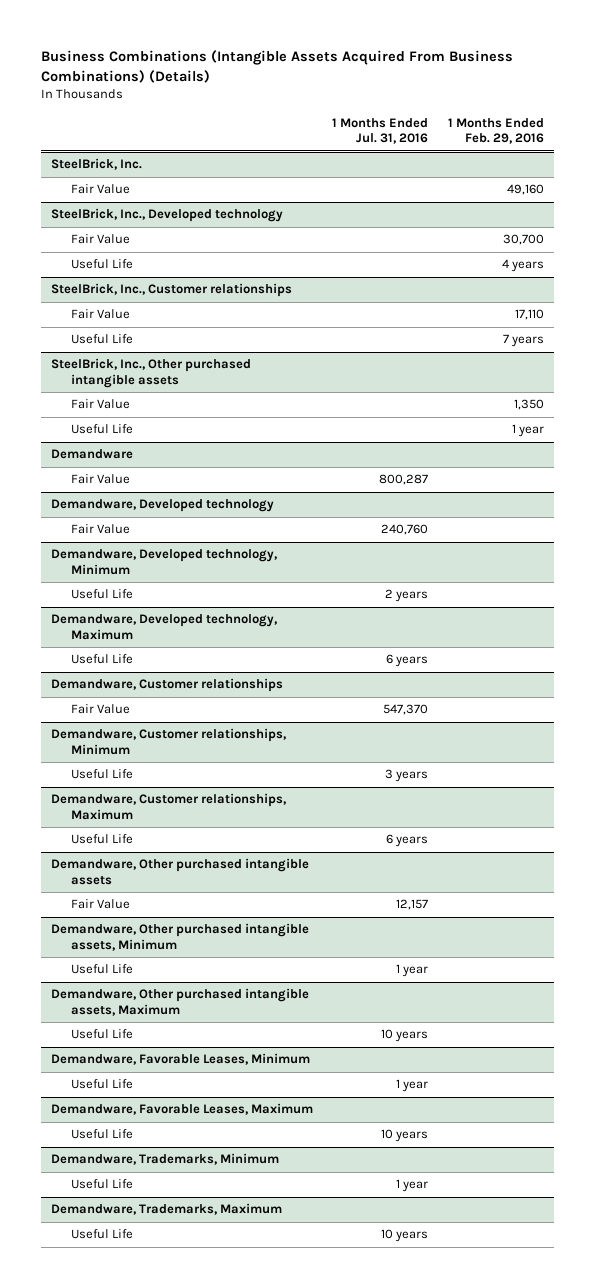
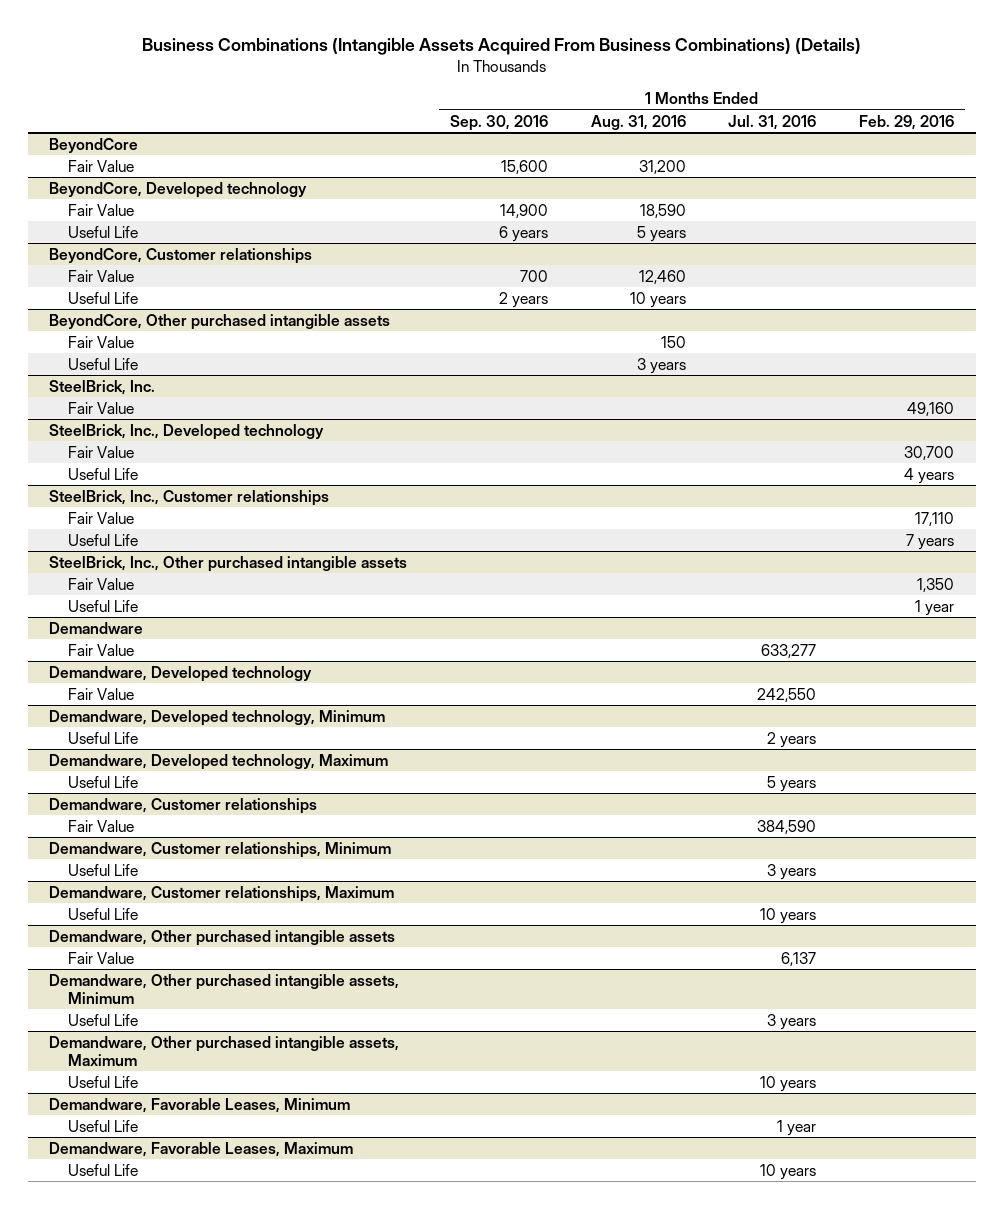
none -> [449,114,548,131] Sep. 30, 2016
none -> [590,114,686,130] Aug. 31, 2016
none -> [48,137,138,153] BeyondCore
none -> [67,159,134,172] Fair Value
none -> [48,181,307,198] BeyondCore, Developed technology
none -> [67,203,134,216] Fair Value
none -> [67,225,138,238] Useful Life
none -> [48,247,312,264] BeyondCore, Customer relationships
none -> [67,269,134,282] Fair Value
none -> [67,291,138,304] Useful Life
none -> [48,313,390,330] BeyondCore, Other purchased intangible assets
none -> [67,335,134,348] Fair Value
none -> [67,357,138,370] Useful Life
[379,474,429,486] 800,287 -> [761,643,817,658] 633,277
[381,524,429,536] 240,760 -> [757,687,817,702] 242,550
[386,654,429,668] 6 years -> [767,775,817,792] 5 years
[383,704,429,716] 547,370 -> [757,819,817,834] 384,590
[386,834,429,848] 6 years -> [760,907,817,924] 10 years
[396,899,429,911] 12,157 -> [781,951,817,966] 6,137
[396,964,429,978] 1 year -> [767,1013,817,1030] 3 years
[50,1153,279,1166] Demandware, Trademarks, Minimum -> none
[71,1179,134,1190] Useful Life -> none
[50,1203,282,1216] Demandware, Trademarks, Maximum -> none
[71,1229,134,1240] Useful Life -> none

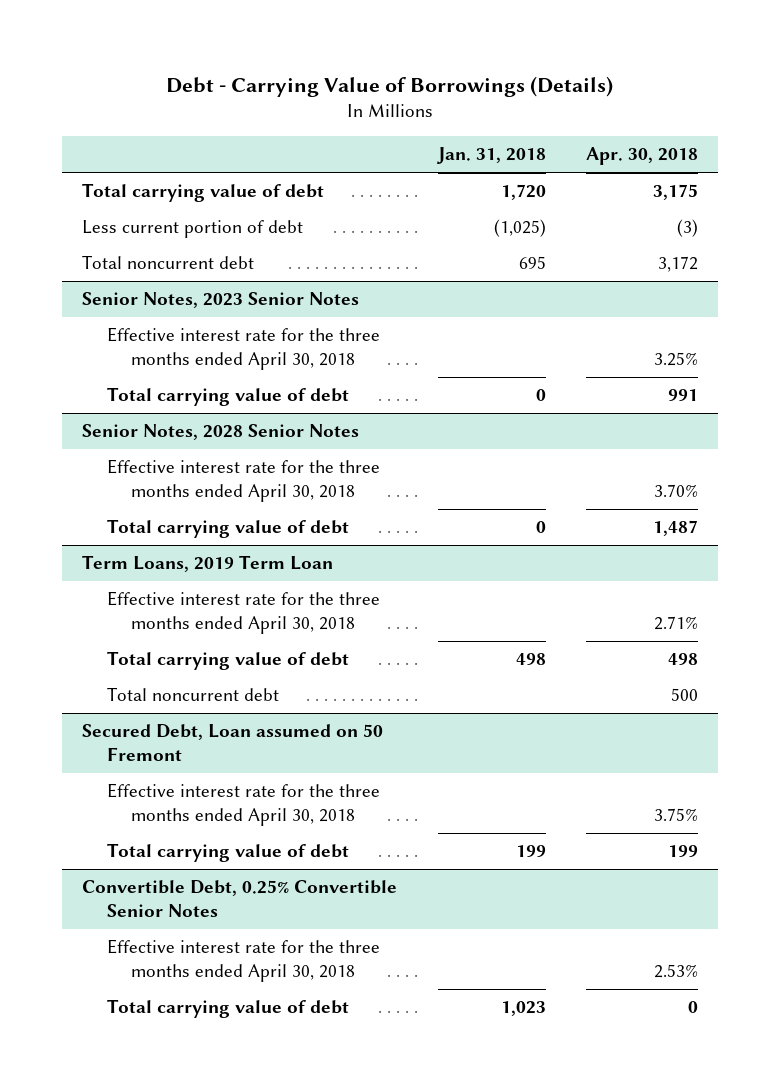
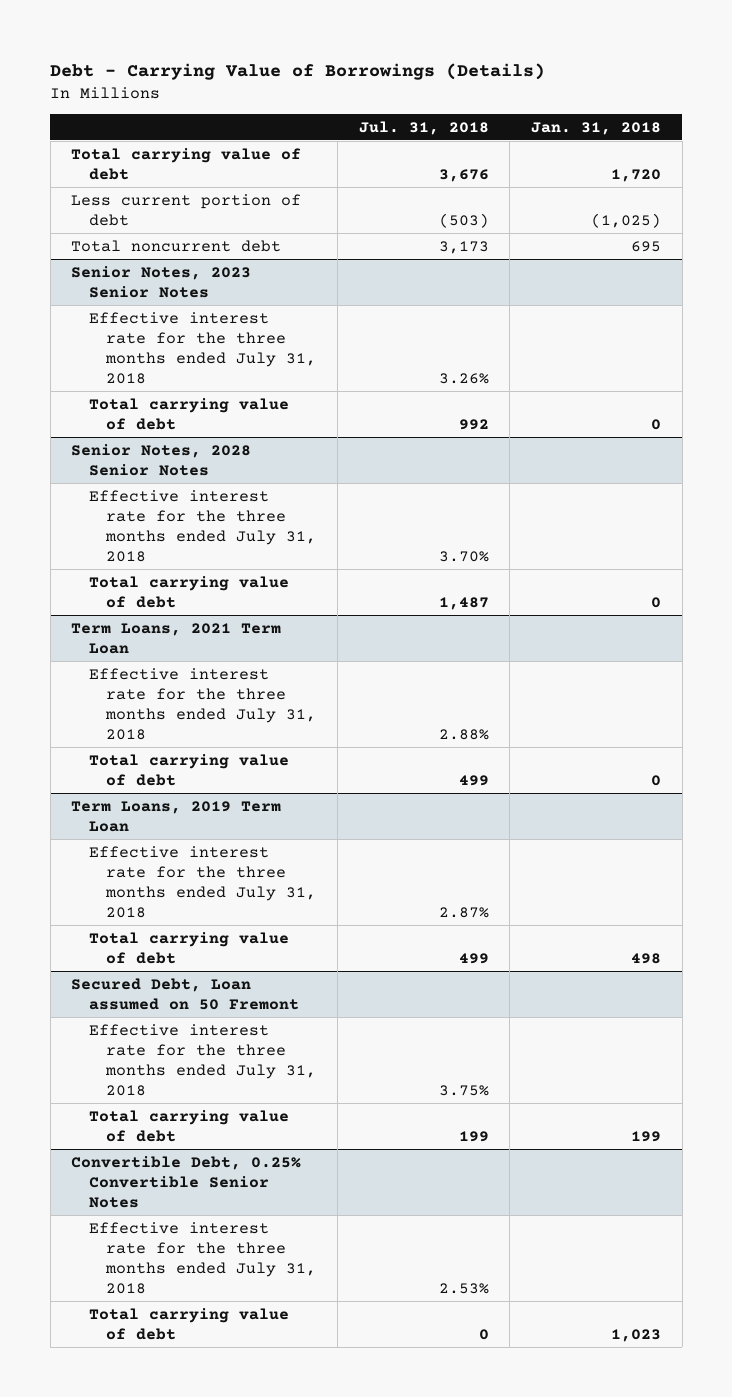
[586,147,699,166] Apr. 30, 2018 -> none
none -> [358,120,489,135] Jul. 31, 2018
[106,327,380,371] Effective interest rate for the three months ended April 30, 2018 -> [88,311,317,384] Effective interest rate for the three months ended July 31, 2018
[106,459,380,503] Effective interest rate for the three months ended April 30, 2018 -> [88,489,317,562] Effective interest rate for the three months ended July 31, 2018
none -> [71,622,282,654] Term Loans, 2021 Term Loan
none -> [88,667,317,740] Effective interest rate for the three months ended July 31, 2018
none -> [88,753,289,786] Total carrying value of debt
[106,591,380,635] Effective interest rate for the three months ended April 30, 2018 -> [88,845,317,918] Effective interest rate for the three months ended July 31, 2018
[106,687,279,702] Total noncurrent debt -> none
[106,783,380,827] Effective interest rate for the three months ended April 30, 2018 -> [88,1023,317,1096] Effective interest rate for the three months ended July 31, 2018
[106,939,380,983] Effective interest rate for the three months ended April 30, 2018 -> [88,1221,317,1294] Effective interest rate for the three months ended July 31, 2018

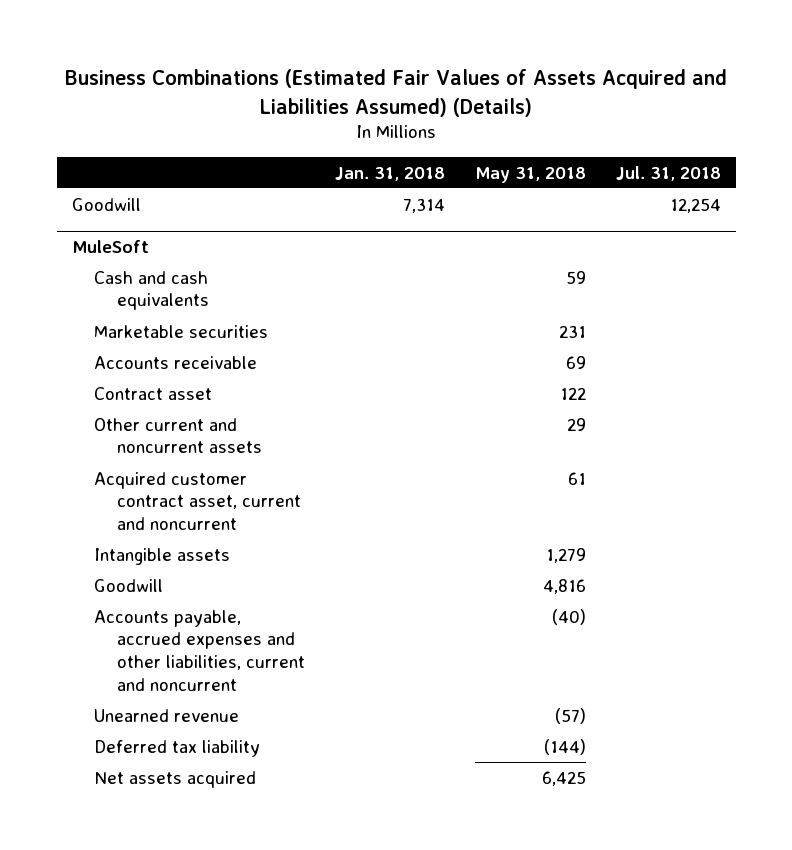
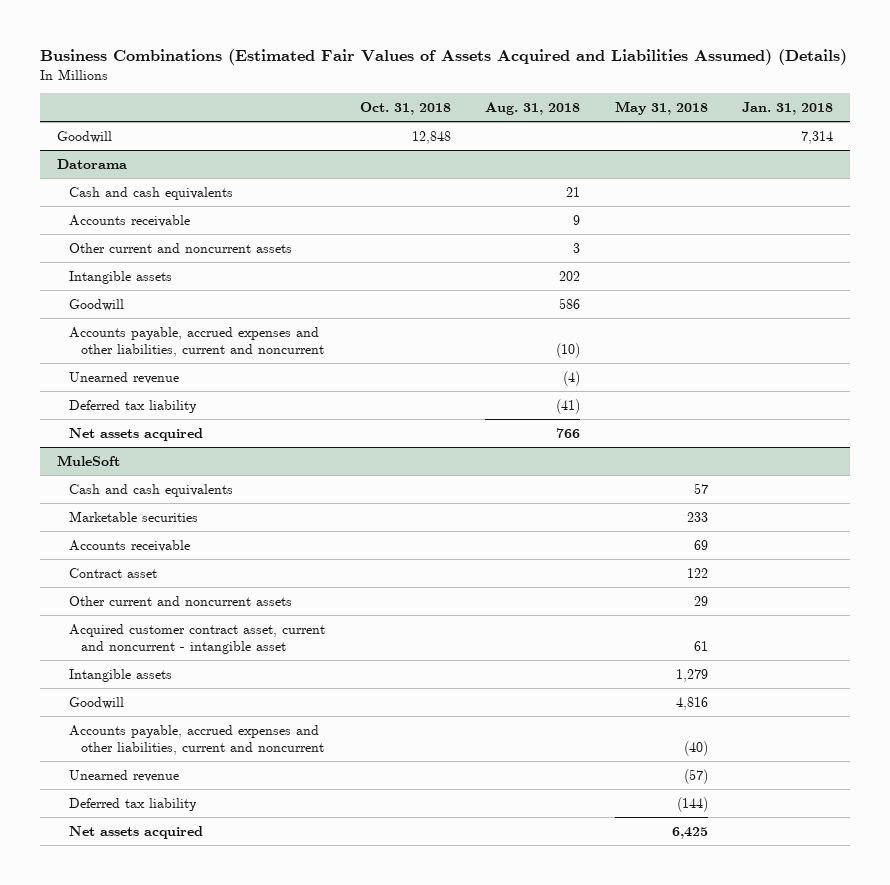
[615,165,721,181] Jul. 31, 2018 -> none
none -> [359,102,451,116] Oct. 31, 2018
none -> [485,102,581,116] Aug. 31, 2018
none -> [57,158,128,169] Datorama
none -> [69,186,234,200] Cash and cash equivalents
none -> [69,214,191,227] Accounts receivable
none -> [69,242,293,253] Other current and noncurrent assets
none -> [69,270,173,284] Intangible assets
none -> [69,298,125,311] Goodwill
none -> [69,326,324,357] Accounts payable, accrued expenses and other liabilities, current and noncurrent
none -> [69,371,180,384] Unearned revenue
none -> [69,399,198,413] Deferred tax liability
none -> [69,427,204,441] Net assets acquired
[565,270,586,284] 59 -> [693,482,708,494] 57
[558,324,586,338] 231 -> [686,511,708,522] 233
[94,471,302,531] Acquired customer contract asset, current and noncurrent -> [69,623,326,654] Acquired customer contract asset, current and noncurrent - intangible asset

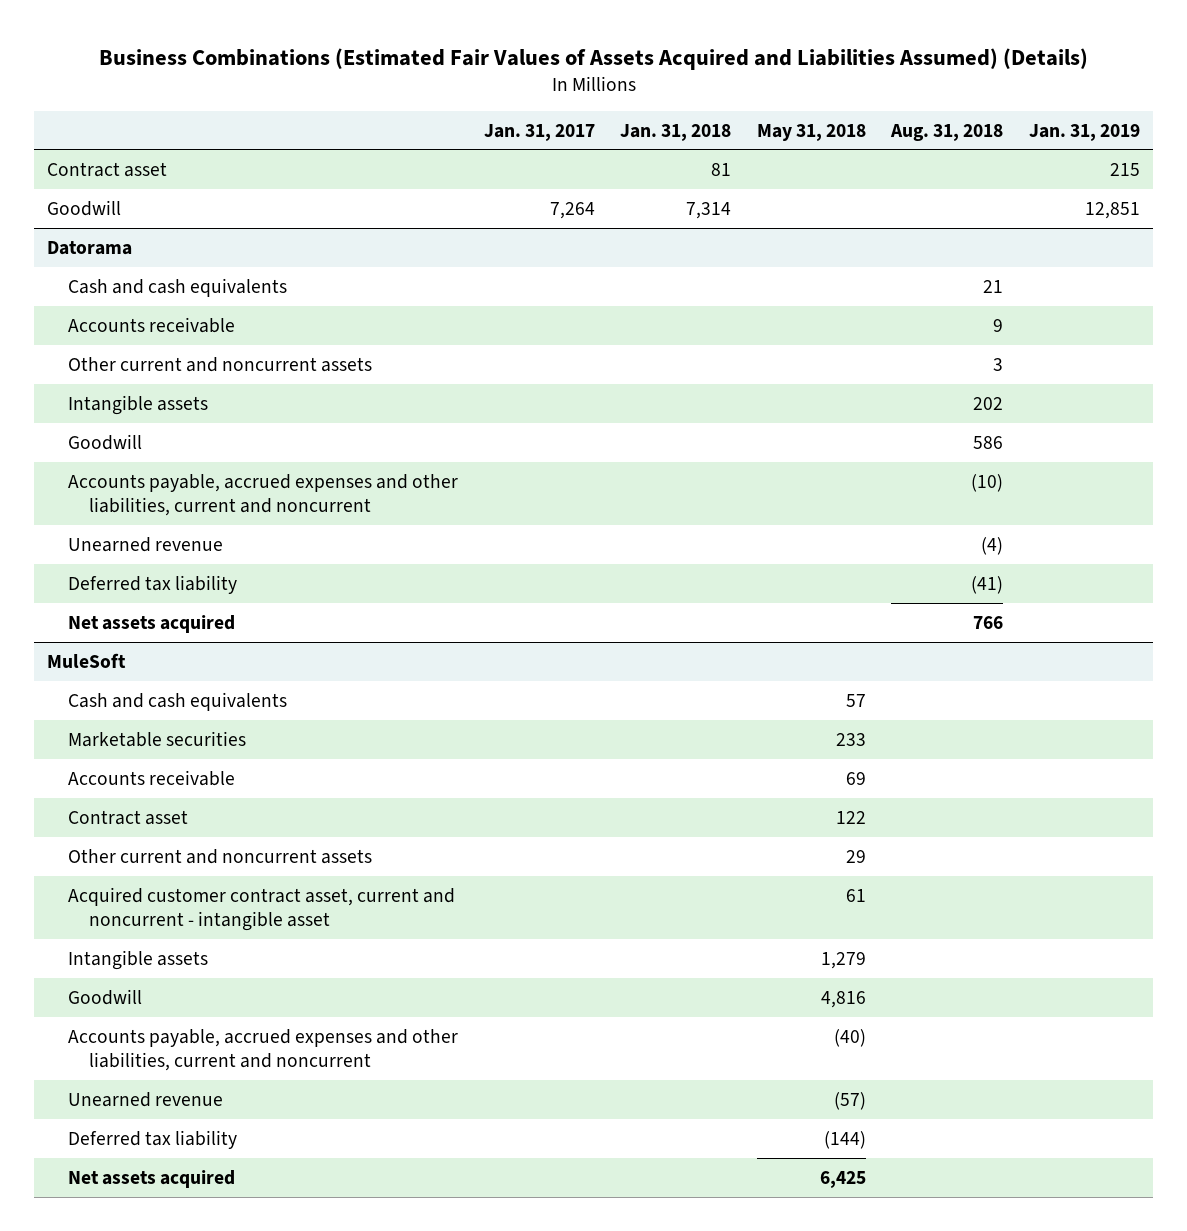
[359,102,451,116] Oct. 31, 2018 -> none
none -> [483,123,595,141] Jan. 31, 2017
none -> [1029,123,1141,141] Jan. 31, 2019
none -> [46,161,167,177] Contract asset

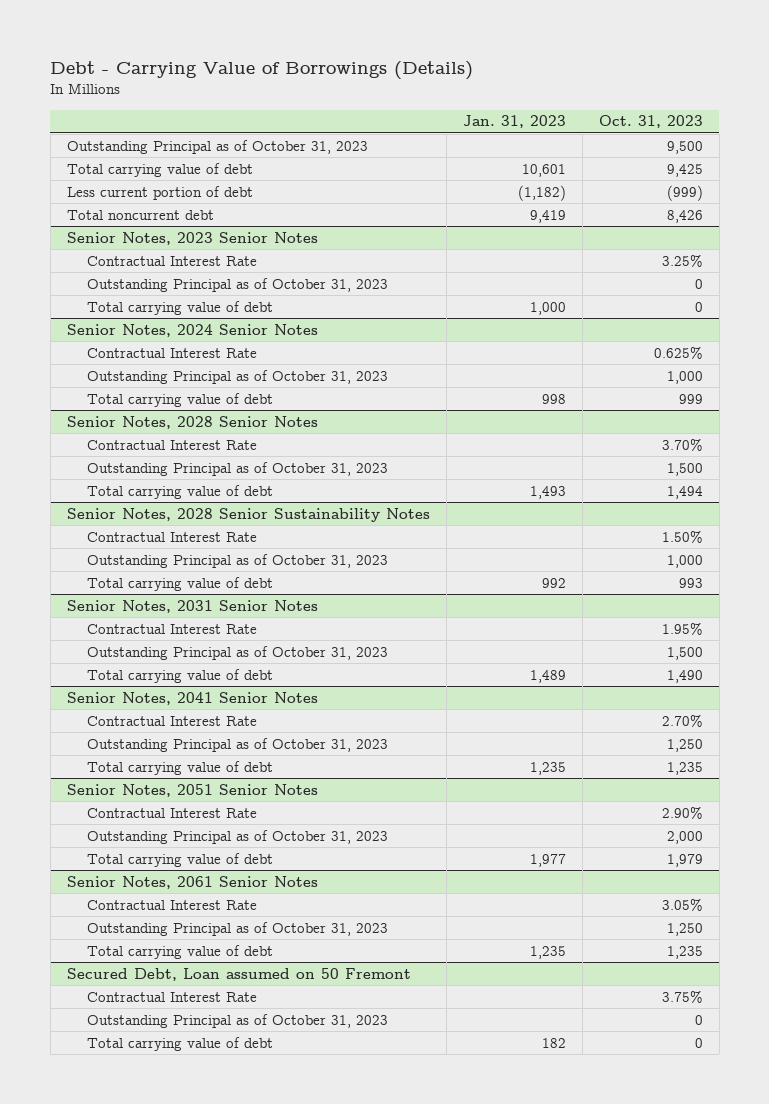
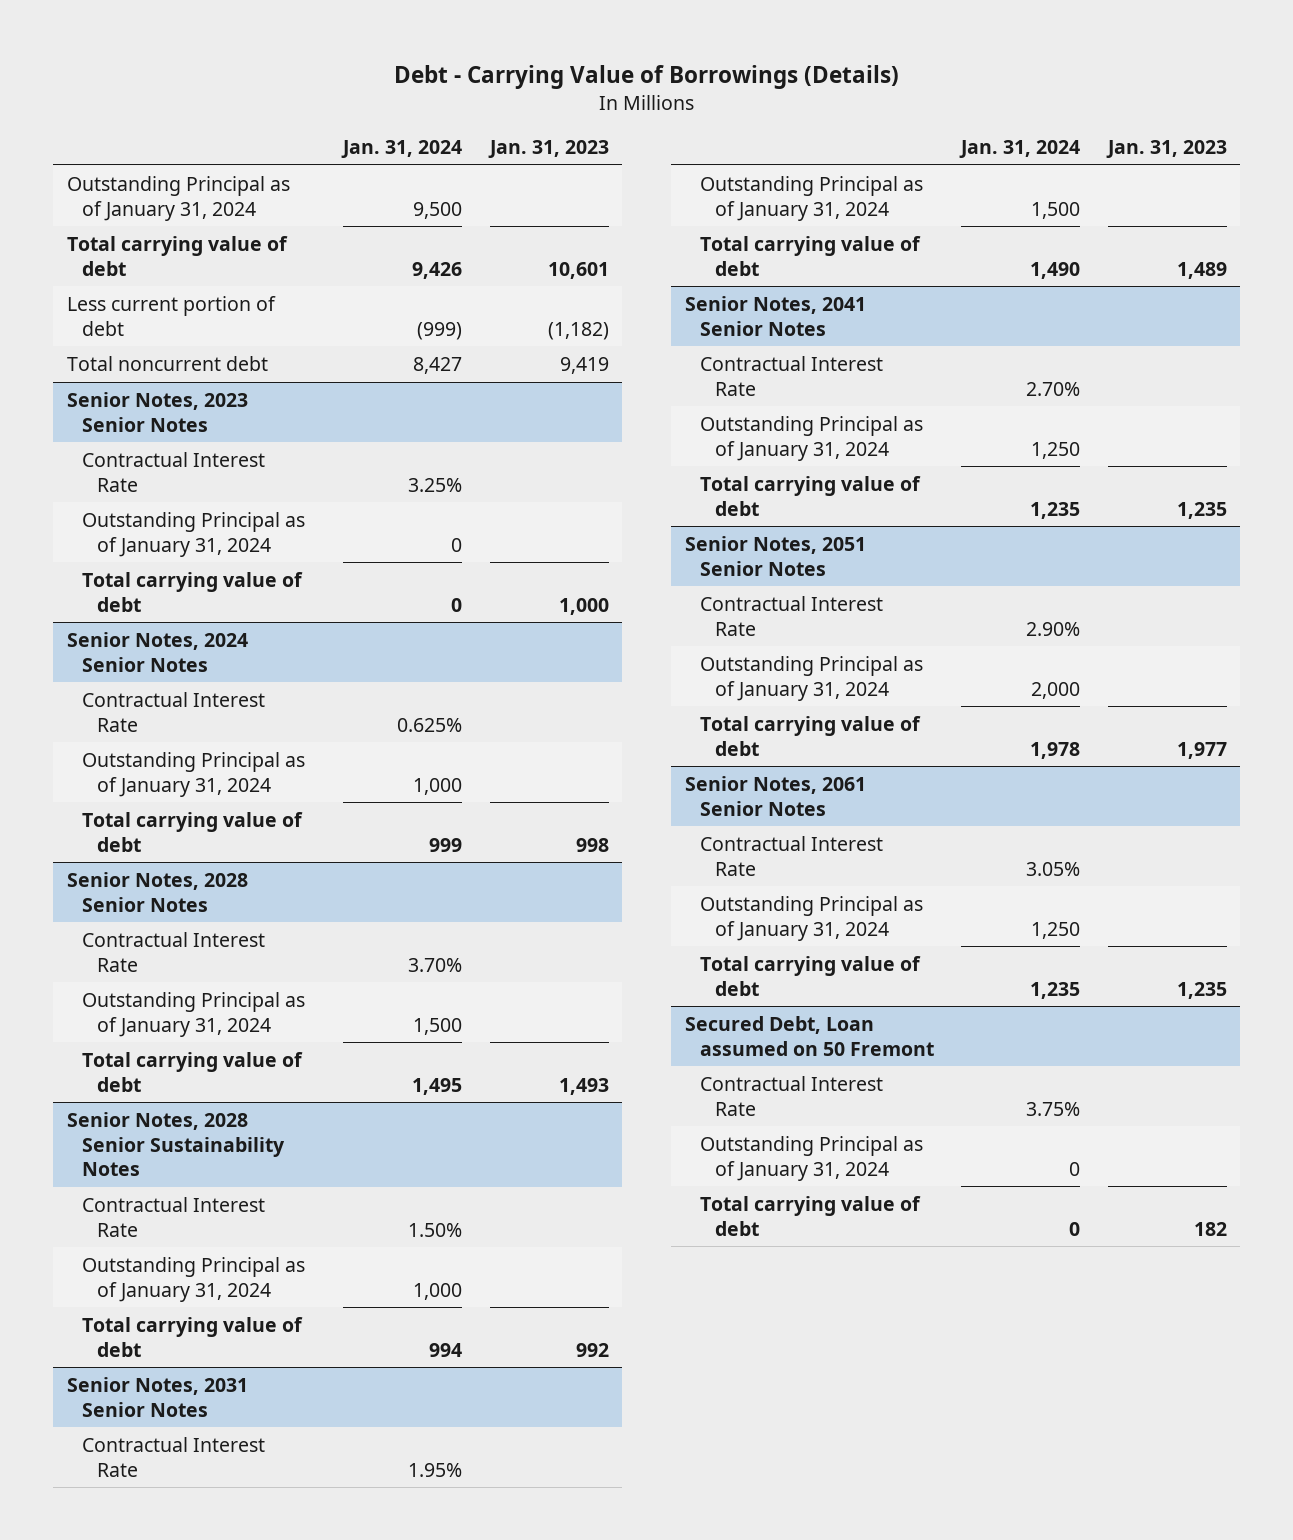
[598,115,703,129] Oct. 31, 2023 -> none
none -> [341,140,463,159] Jan. 31, 2024
[66,139,368,154] Outstanding Principal as of October 31, 2023 -> [66,175,290,221] Outstanding Principal as of January 31, 2024
[87,277,389,292] Outstanding Principal as of October 31, 2023 -> [81,511,305,557] Outstanding Principal as of January 31, 2024
[87,369,389,384] Outstanding Principal as of October 31, 2023 -> [81,751,305,797] Outstanding Principal as of January 31, 2024
[87,461,389,476] Outstanding Principal as of October 31, 2023 -> [81,991,305,1037] Outstanding Principal as of January 31, 2024
[87,553,389,568] Outstanding Principal as of October 31, 2023 -> [81,1256,305,1302] Outstanding Principal as of January 31, 2024
[87,645,389,660] Outstanding Principal as of October 31, 2023 -> [699,175,923,221] Outstanding Principal as of January 31, 2024
[87,737,389,752] Outstanding Principal as of October 31, 2023 -> [699,415,923,461] Outstanding Principal as of January 31, 2024
[87,829,389,844] Outstanding Principal as of October 31, 2023 -> [699,655,923,701] Outstanding Principal as of January 31, 2024
[87,921,389,936] Outstanding Principal as of October 31, 2023 -> [699,895,923,941] Outstanding Principal as of January 31, 2024
[87,1013,389,1028] Outstanding Principal as of October 31, 2023 -> [699,1135,923,1181] Outstanding Principal as of January 31, 2024

